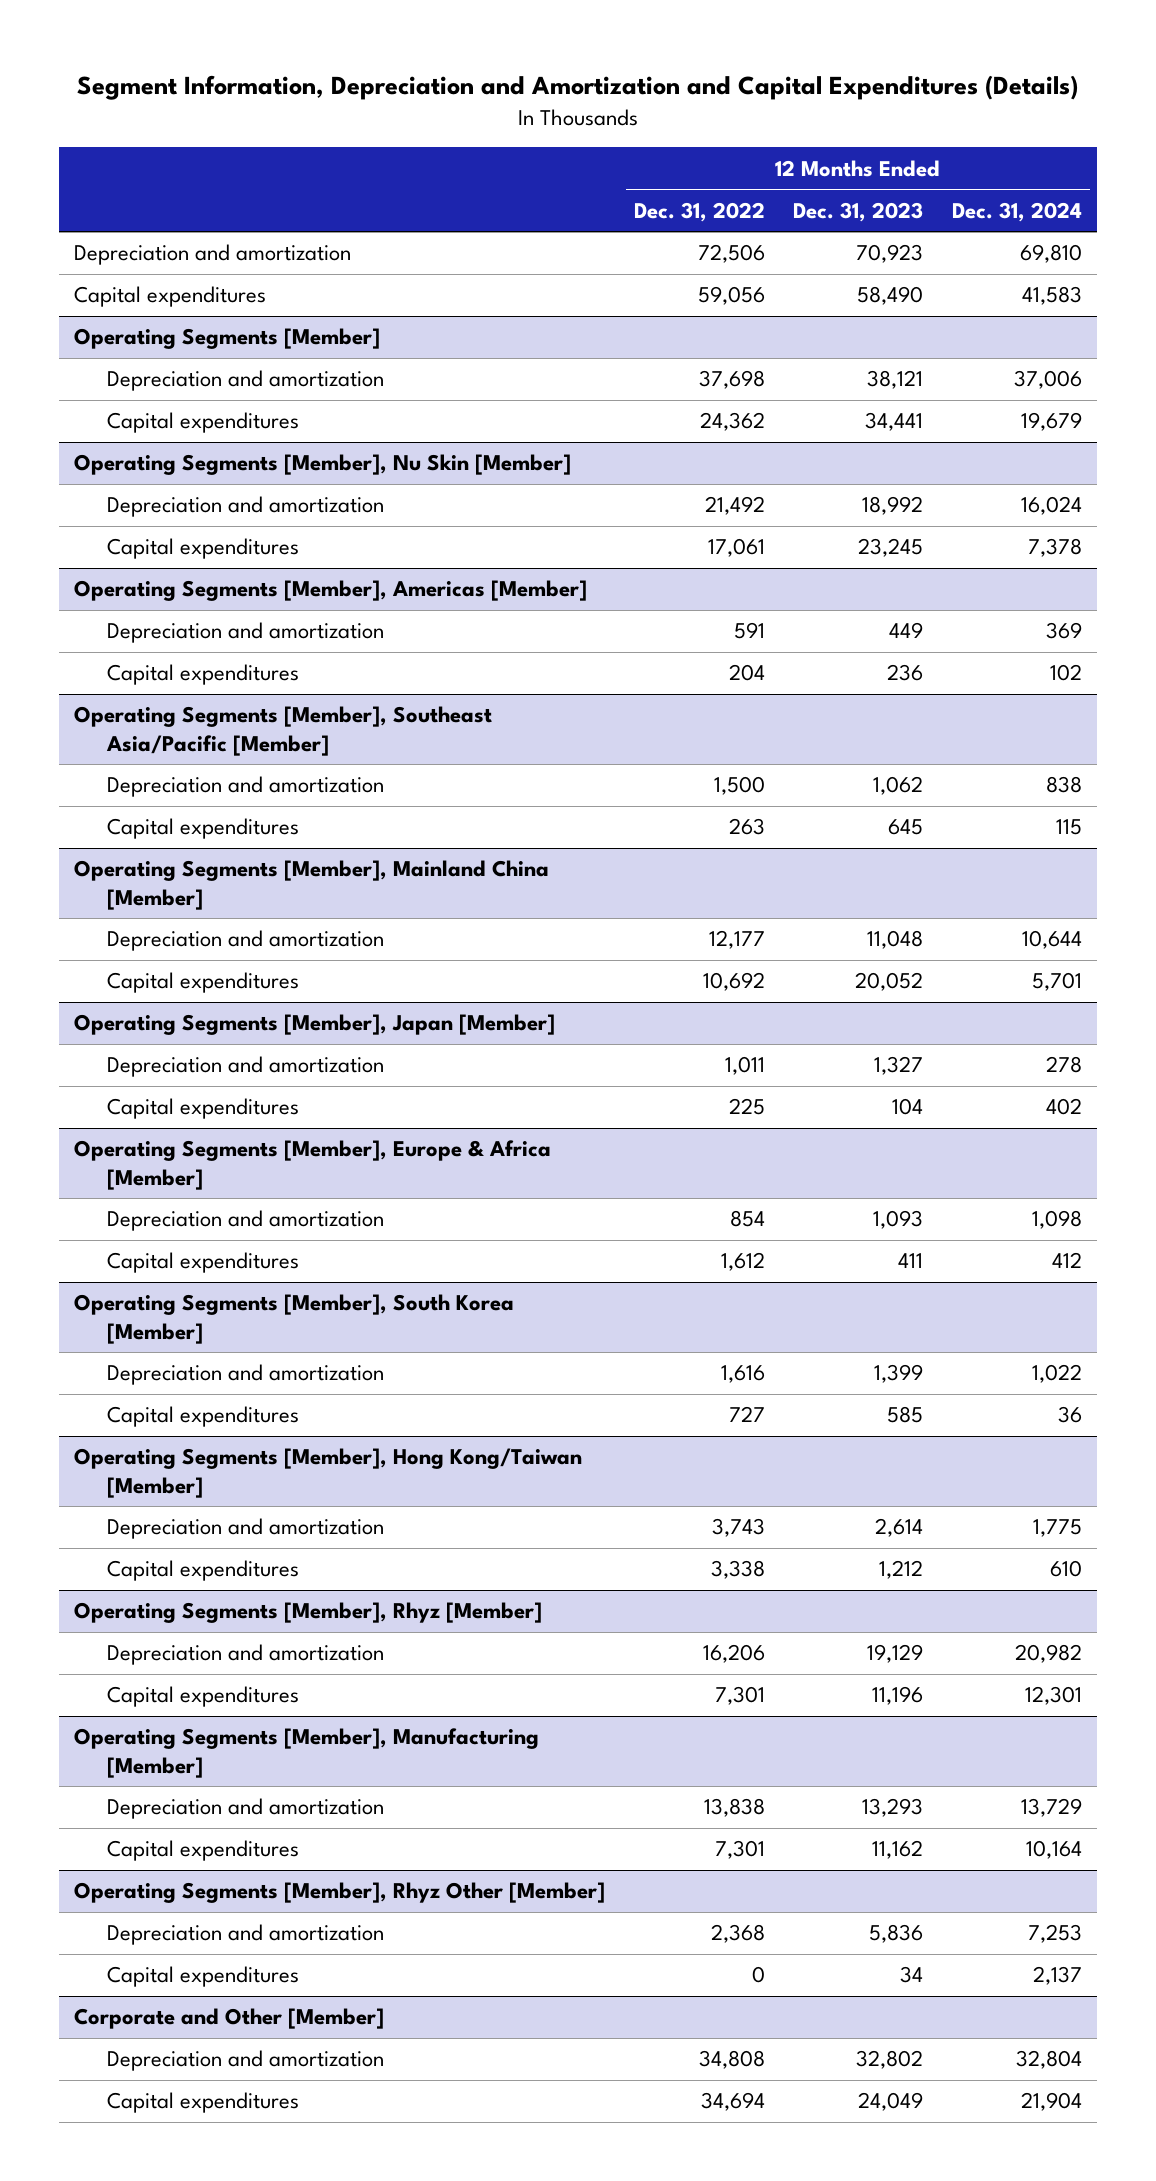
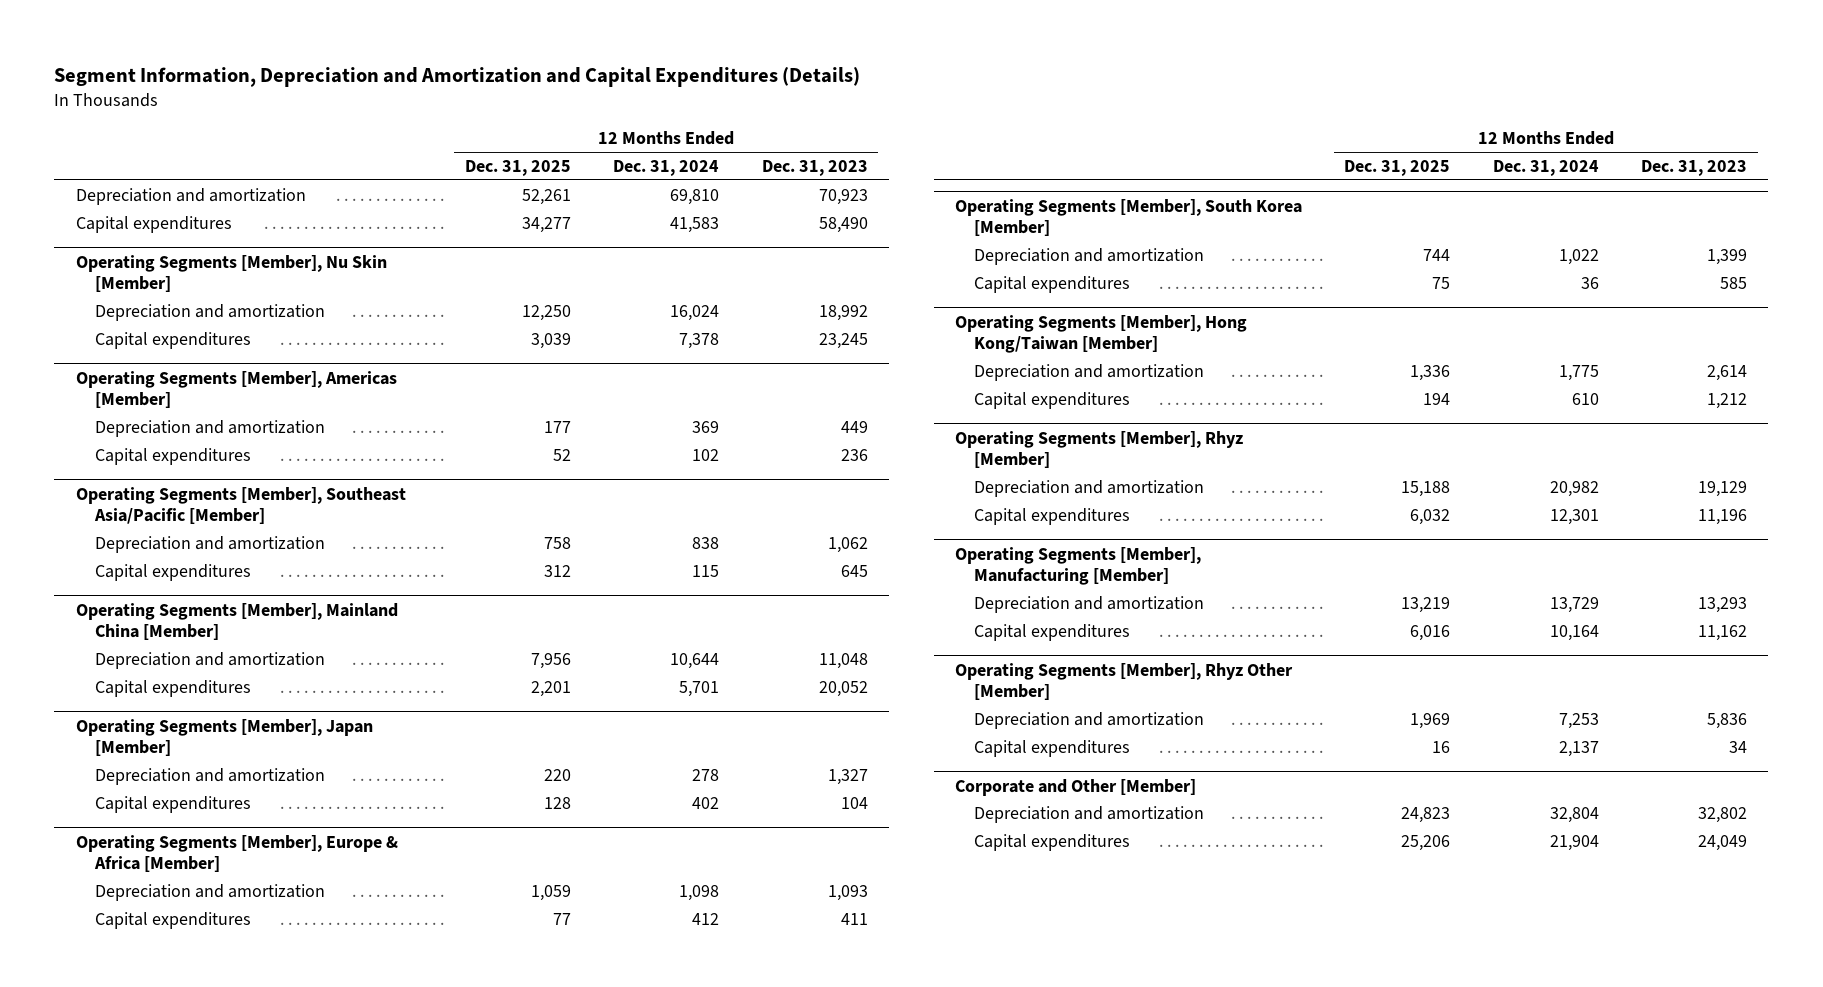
[633,201,765,222] Dec. 31, 2022 -> none
none -> [465,159,572,176] Dec. 31, 2025
[73,328,380,350] Operating Segments [Member] -> none
[107,370,385,392] Depreciation and amortization -> none
[107,412,300,434] Capital expenditures -> none

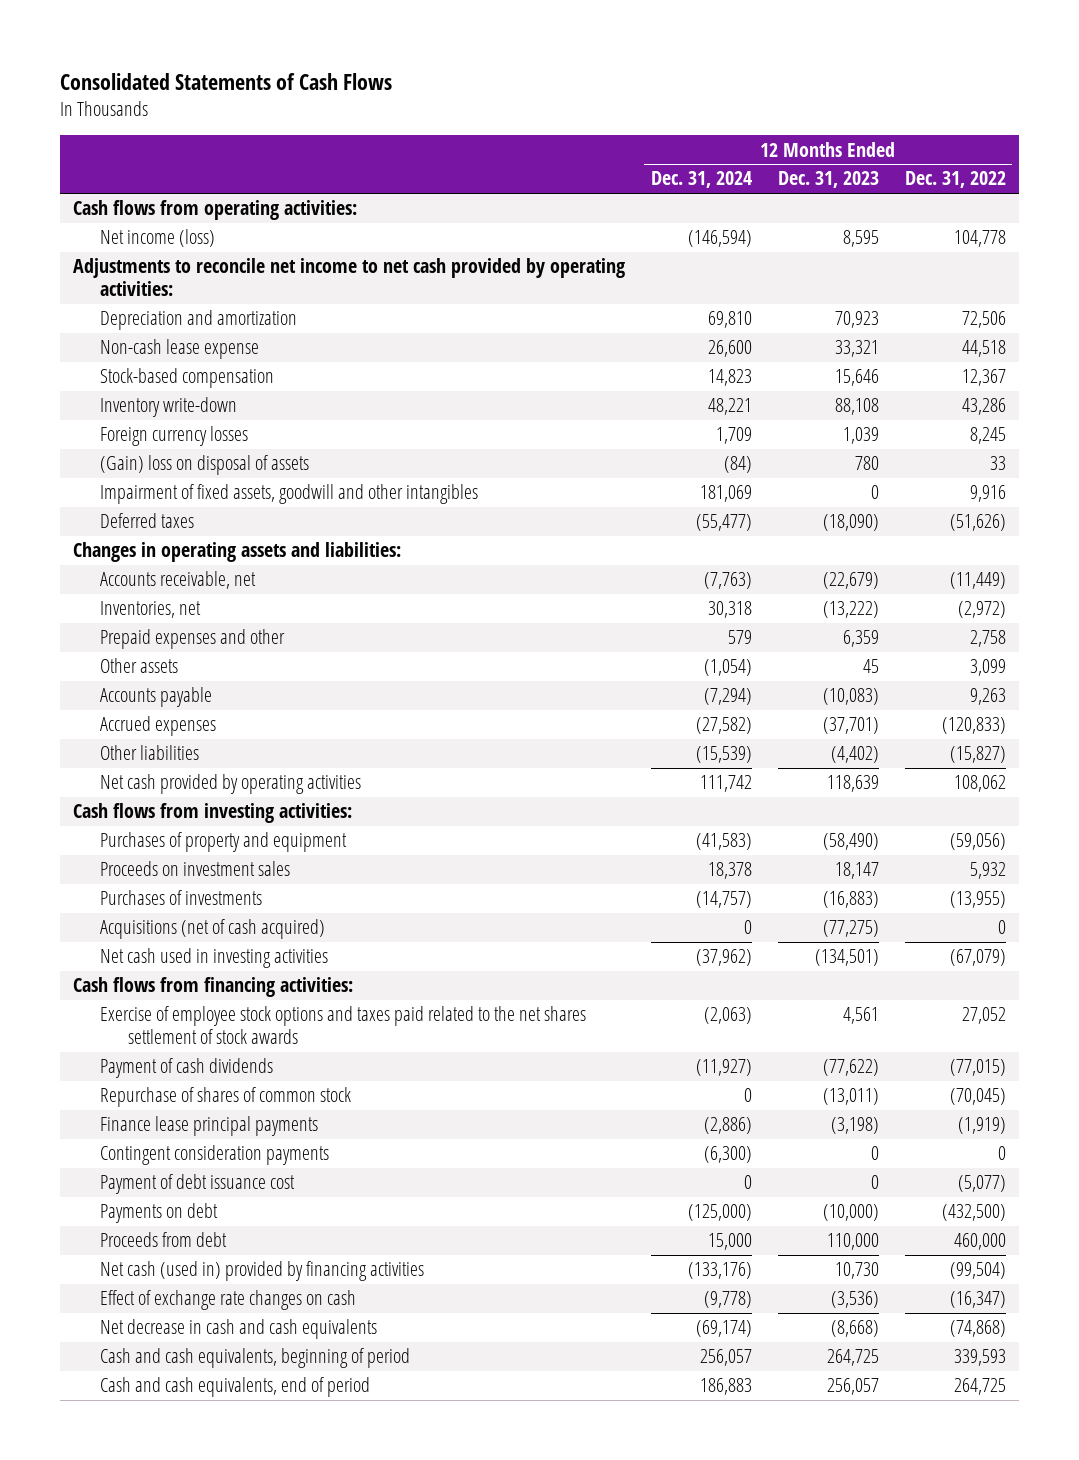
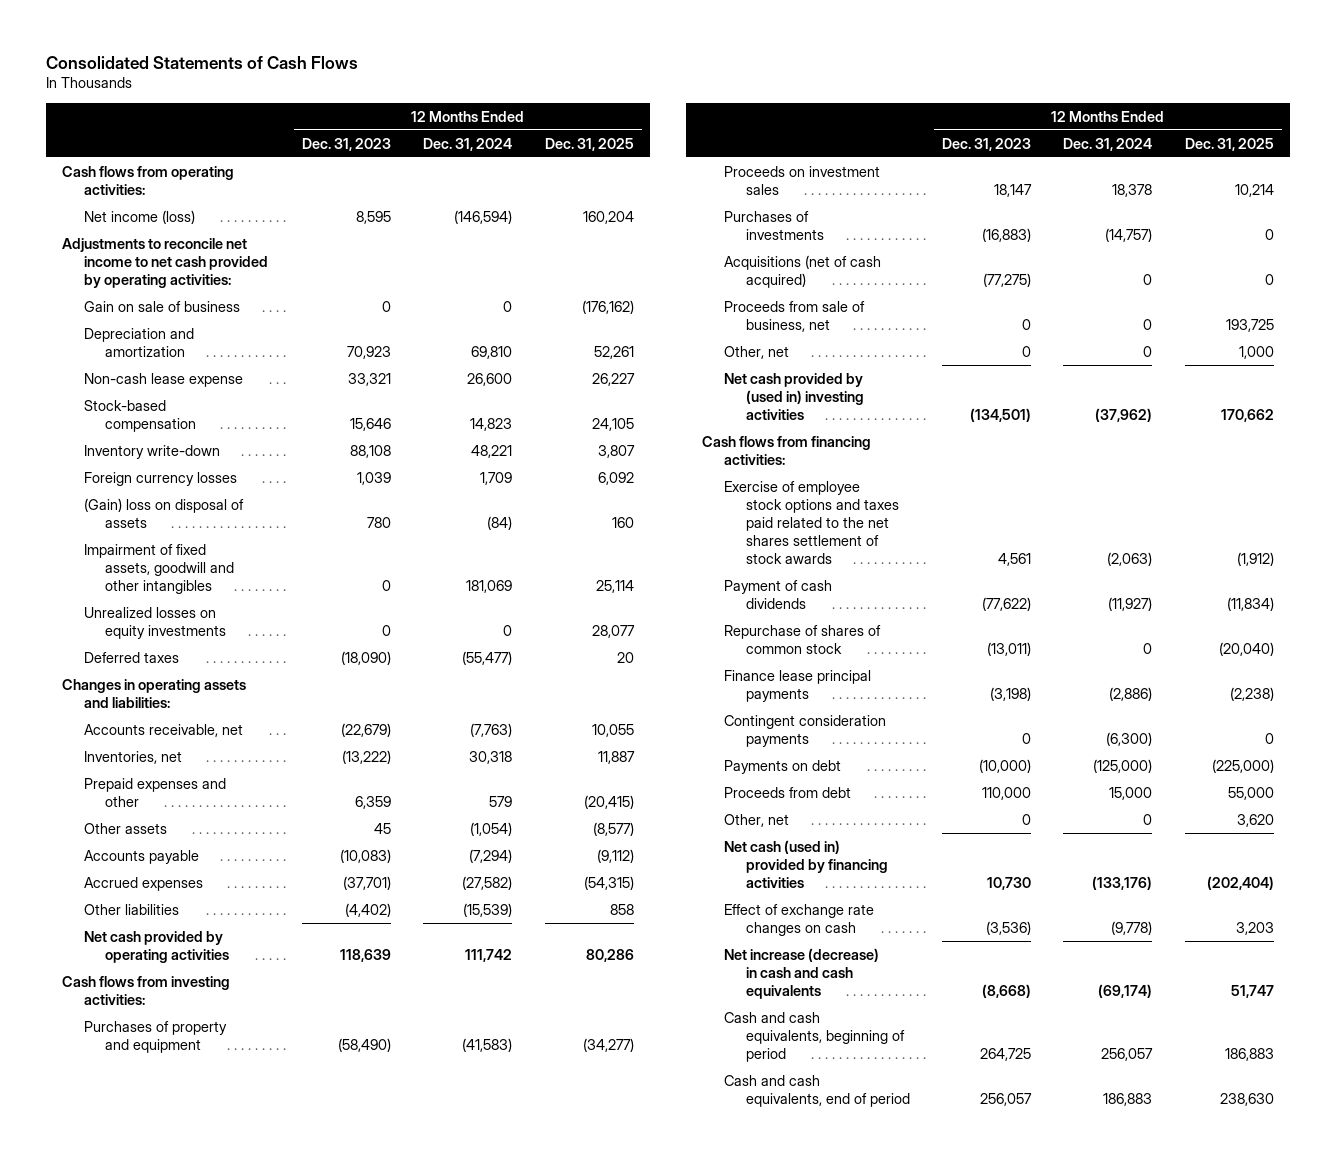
[904,171,1006,189] Dec. 31, 2022 -> none
none -> [544,137,634,151] Dec. 31, 2025
none -> [83,300,240,312] Gain on sale of business
none -> [83,606,227,639] Unrealized losses on equity investments
none -> [724,300,866,332] Proceeds from sale of business, net
none -> [724,345,790,359] Other, net
[100,948,329,969] Net cash used in investing activities -> [724,372,864,421] Net cash provided by (used in) investing activities
[100,1174,296,1195] Payment of debt issuance cost -> none
none -> [724,813,790,827] Other, net
[100,1319,378,1340] Net decrease in cash and cash equivalents -> [724,947,880,1000] Net increase (decrease) in cash and cash equivalents

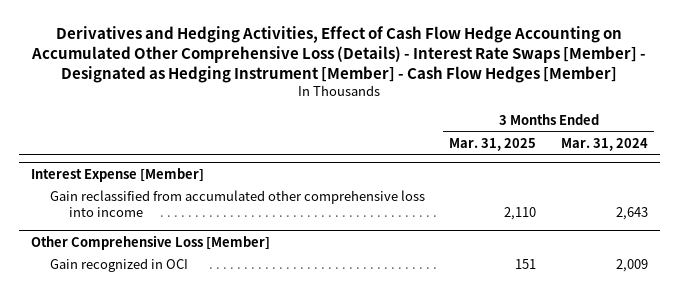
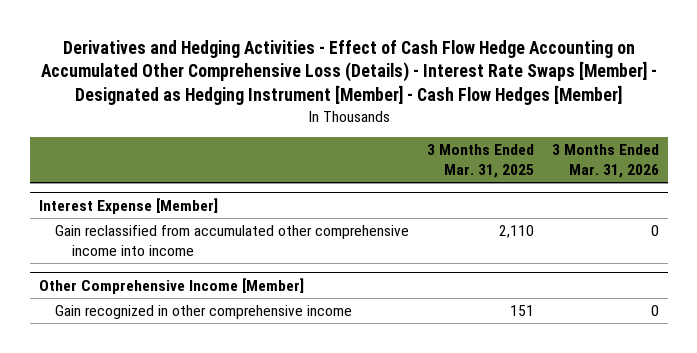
[31,25,647,83] Derivatives and Hedging Activities, Effect of Cash Flow Hedge Accounting on Accumulated Other Comprehensive Loss (Details) - Interest Rate Swaps [Member] - Designated as Hedging Instrument [Member] - Cash Flow Hedges [Member] -> [40,39,657,106] Derivatives and Hedging Activities - Effect of Cash Flow Hedge Accounting on Accumulated Other Comprehensive Loss (Details) - Interest Rate Swaps [Member] - Designated as Hedging Instrument [Member] - Cash Flow Hedges [Member]
[560,137,648,151] Mar. 31, 2024 -> none
none -> [551,144,659,178] 3 Months Ended Mar. 31, 2026
[49,190,425,217] Gain reclassified from accumulated other comprehensive loss into income -> [55,225,410,256] Gain reclassified from accumulated other comprehensive income into income
[31,234,271,250] Other Comprehensive Loss [Member] -> [38,277,304,294] Other Comprehensive Income [Member]
[49,258,188,273] Gain recognized in OCI -> [55,305,353,320] Gain recognized in other comprehensive income

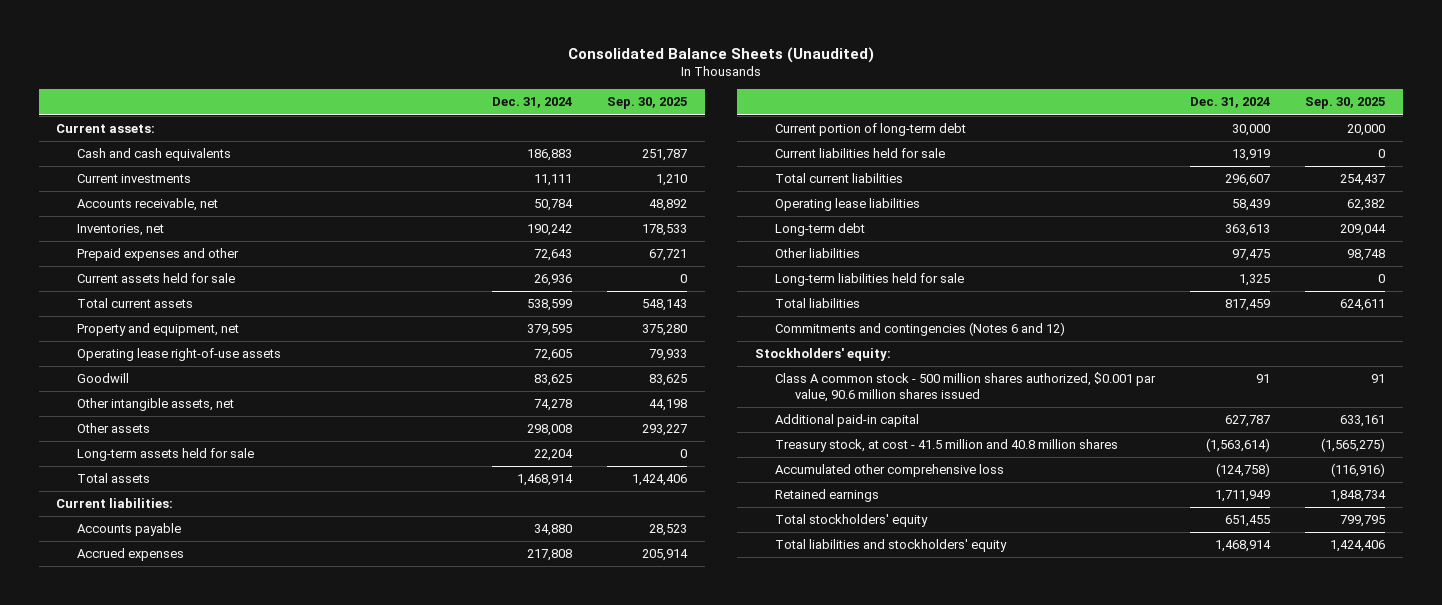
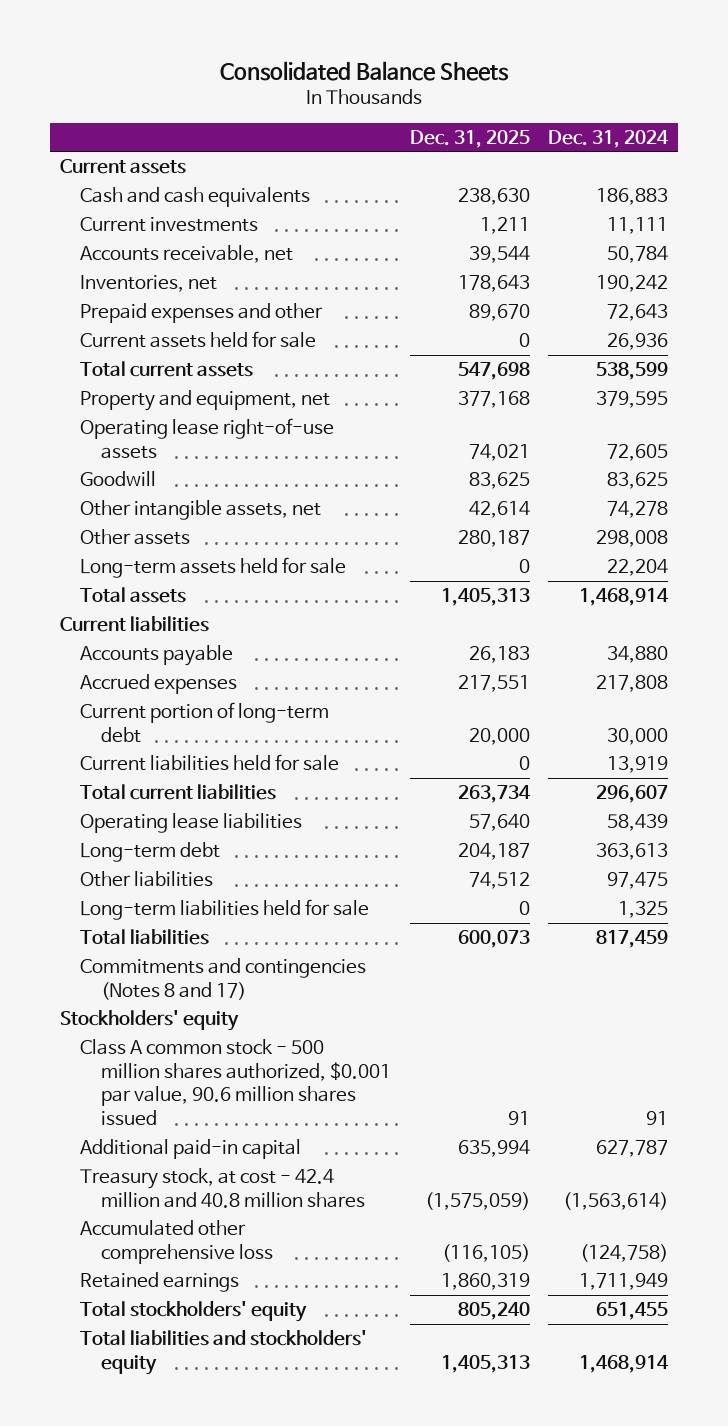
[567,46,874,63] Consolidated Balance Sheets (Unaudited) -> [220,61,510,82] Consolidated Balance Sheets
[607,97,688,110] Sep. 30, 2025 -> none
none -> [409,129,530,148] Dec. 31, 2025
[56,124,156,134] Current assets: -> [59,158,186,174] Current assets
[56,498,174,509] Current liabilities: -> [59,615,209,632] Current liabilities
[775,322,1066,337] Commitments and contingencies (Notes 6 and 12) -> [80,957,367,1000] Commitments and contingencies (Notes 8 and 17)
[754,348,891,362] Stockholders' equity: -> [59,1009,239,1031] Stockholders' equity
[775,439,1119,453] Treasury stock, at cost - 41.5 million and 40.8 million shares -> [80,1167,366,1208] Treasury stock, at cost - 42.4 million and 40.8 million shares

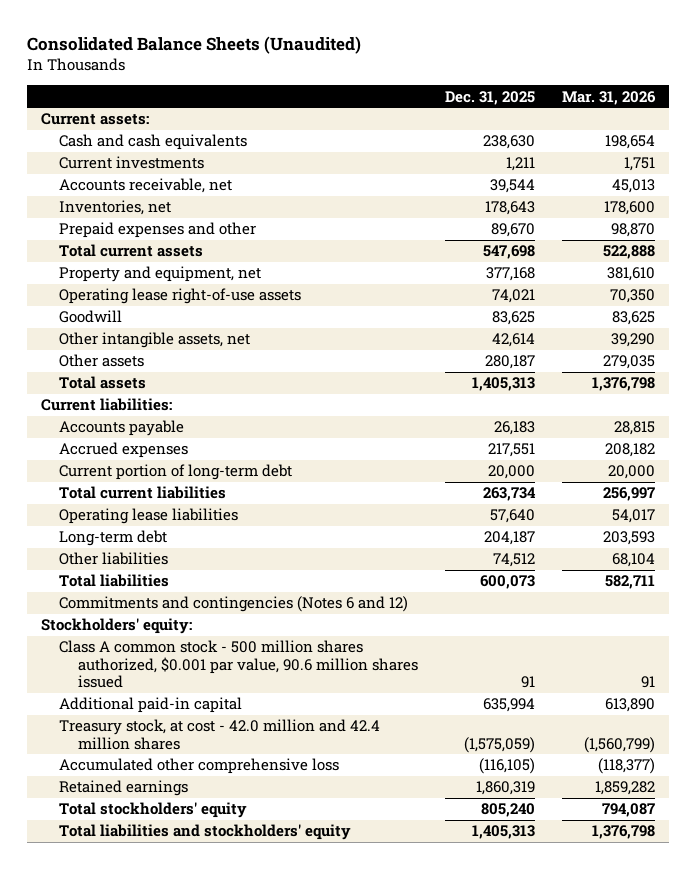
[220,61,510,82] Consolidated Balance Sheets -> [26,36,361,55] Consolidated Balance Sheets (Unaudited)
[548,129,670,148] Dec. 31, 2024 -> none
none -> [561,90,656,105] Mar. 31, 2026
[59,158,186,174] Current assets -> [40,113,149,126] Current assets:
[80,330,317,348] Current assets held for sale -> none
[80,556,347,578] Long-term assets held for sale -> none
[59,615,209,632] Current liabilities -> [40,398,172,412] Current liabilities:
[80,753,340,771] Current liabilities held for sale -> none
[80,898,370,920] Long-term liabilities held for sale -> none
[80,957,367,1000] Commitments and contingencies (Notes 8 and 17) -> [59,596,409,613] Commitments and contingencies (Notes 6 and 12)
[59,1009,239,1031] Stockholders' equity -> [40,618,192,635] Stockholders' equity:
[80,1167,366,1208] Treasury stock, at cost - 42.4 million and 40.8 million shares -> [59,719,381,750] Treasury stock, at cost - 42.0 million and 42.4 million shares

